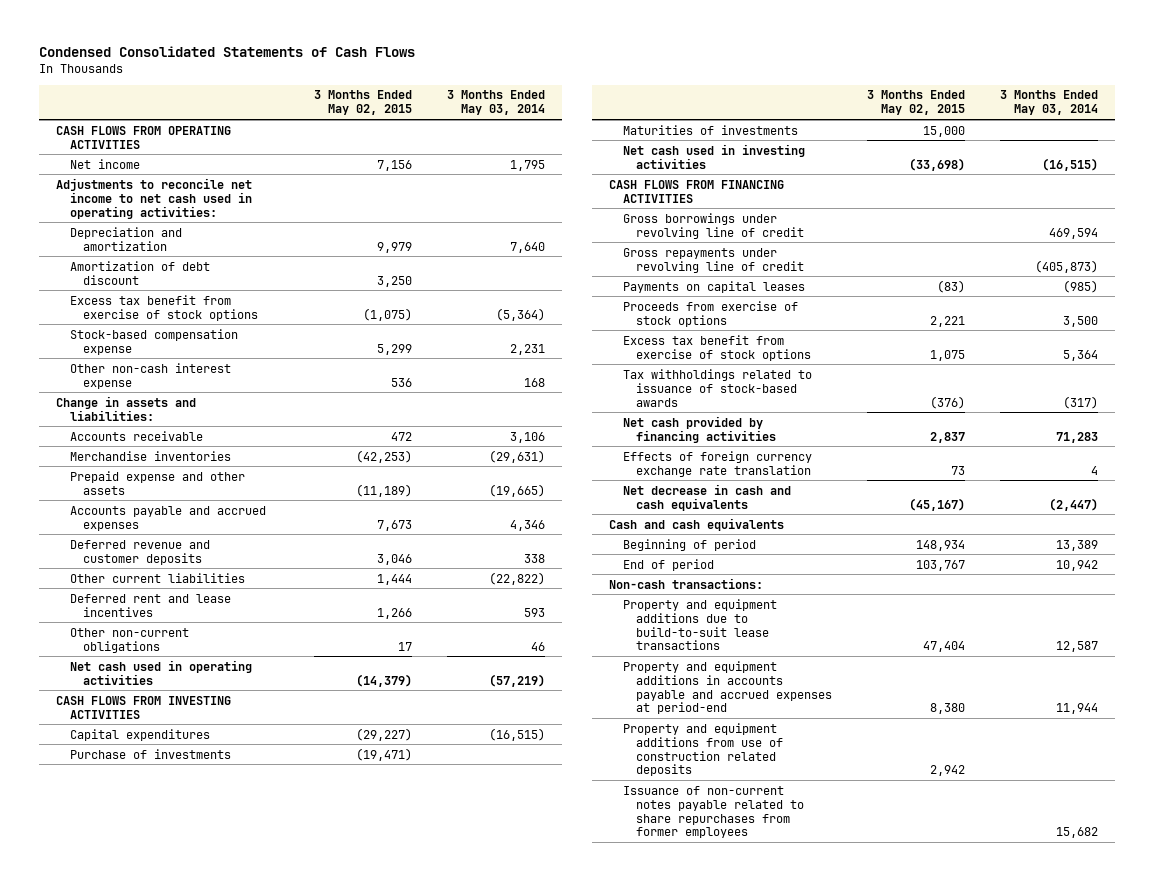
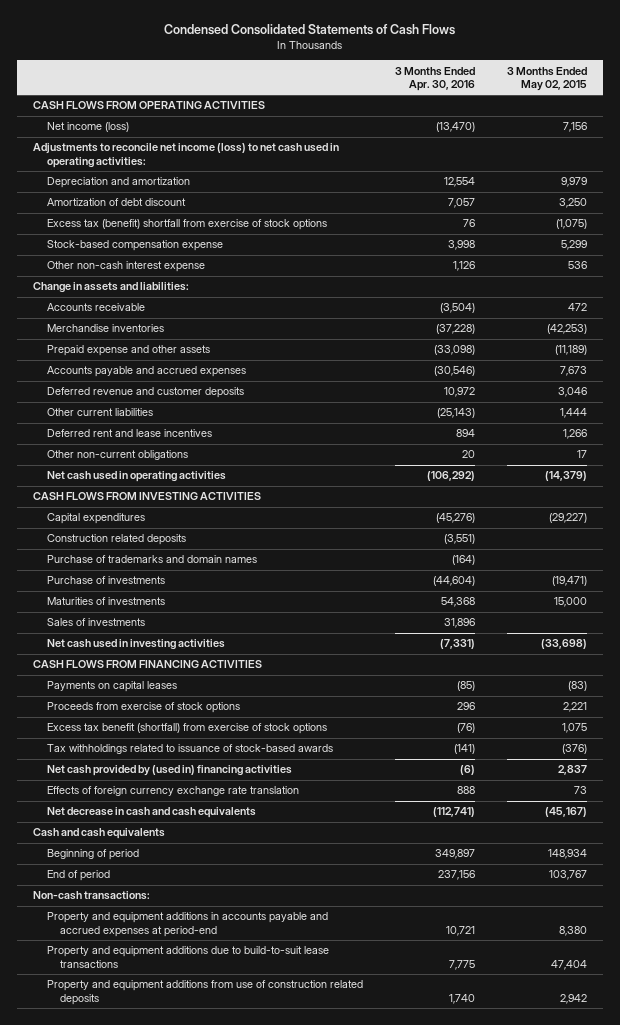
[446,90,545,116] 3 Months Ended May 03, 2014 -> none
none -> [394,66,475,91] 3 Months Ended Apr. 30, 2016
[69,158,140,169] Net income -> [46,122,129,133] Net income (loss)
[56,177,253,219] Adjustments to reconcile net income to net cash used in operating activities: -> [33,143,340,168] Adjustments to reconcile net income (loss) to net cash used in operating activities:
[69,294,259,321] Excess tax benefit from exercise of stock options -> [46,219,327,231] Excess tax (benefit) shortfall from exercise of stock options
none -> [46,534,186,546] Construction related deposits
none -> [46,555,257,564] Purchase of trademarks and domain names
none -> [46,618,145,627] Sales of investments
[622,212,805,239] Gross borrowings under revolving line of credit -> none
[622,247,805,273] Gross repayments under revolving line of credit -> none
[622,334,812,361] Excess tax benefit from exercise of stock options -> [46,723,327,735] Excess tax benefit (shortfall) from exercise of stock options
[622,415,777,443] Net cash provided by financing activities -> [46,765,292,777] Net cash provided by (used in) financing activities
[622,598,777,651] Property and equipment additions due to build-to-suit lease transactions -> [46,946,329,968] Property and equipment additions due to build-to-suit lease transactions
[622,785,805,839] Issuance of non-current notes payable related to share repurchases from former employees -> none

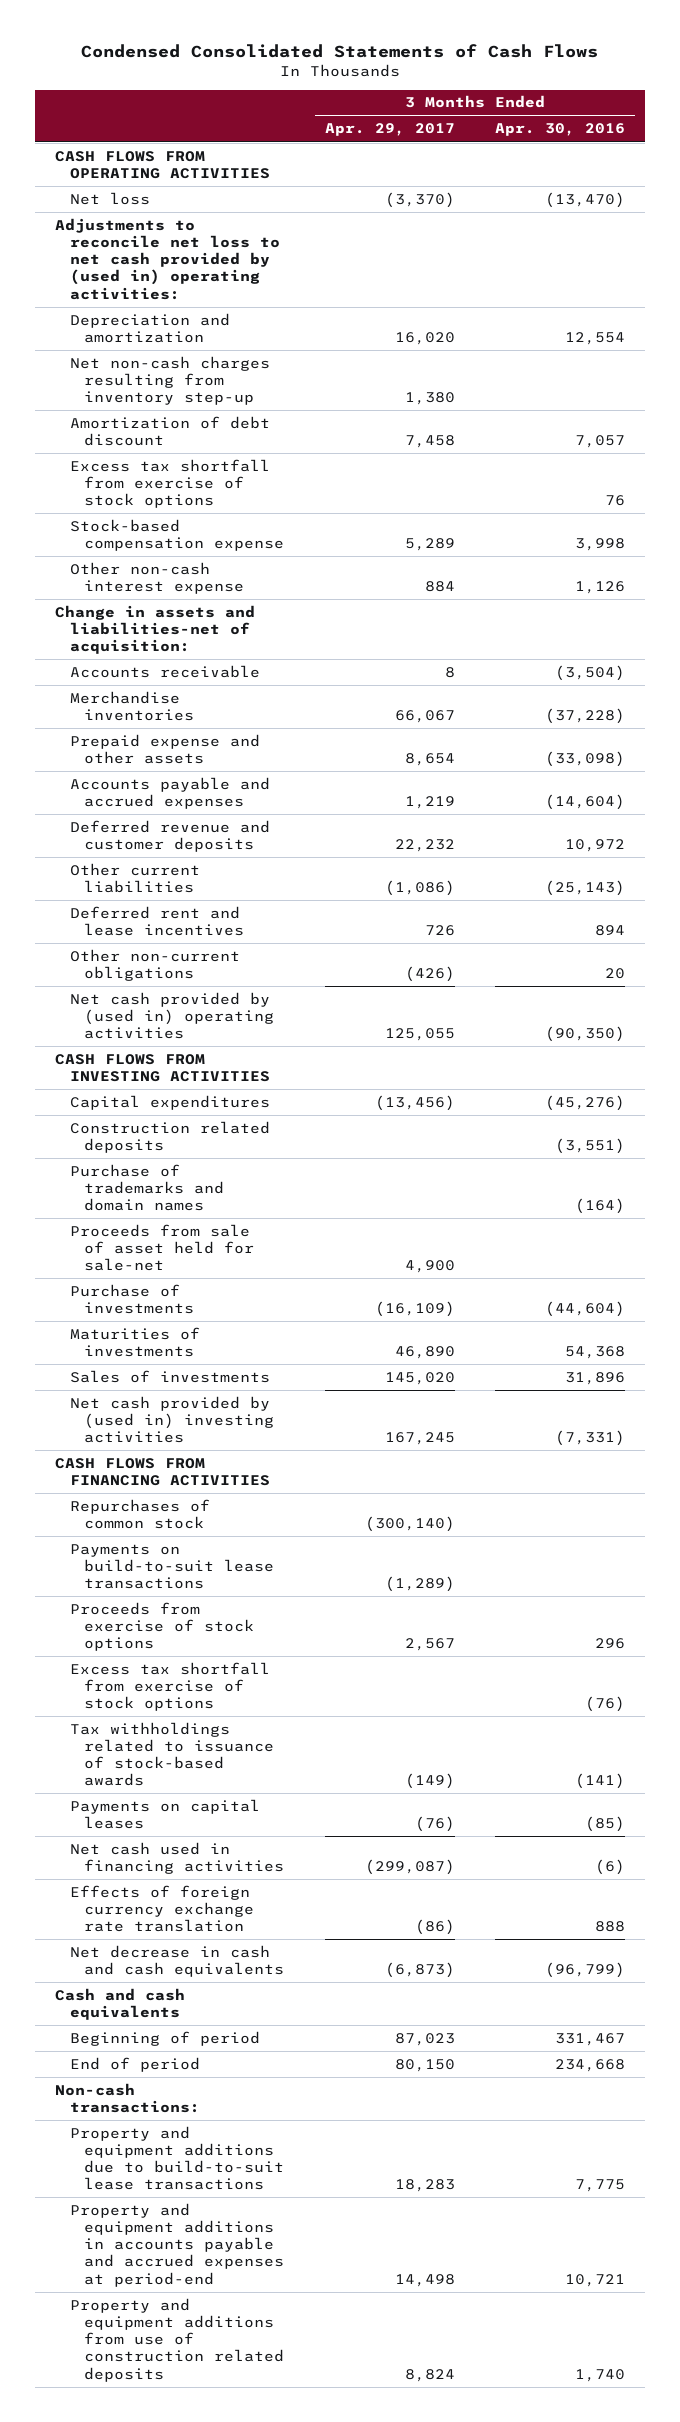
[506,66,587,91] 3 Months Ended May 02, 2015 -> none
none -> [324,123,455,137] Apr. 29, 2017
[46,122,129,133] Net income (loss) -> [69,191,150,205] Net loss
[33,143,340,168] Adjustments to reconcile net income (loss) to net cash used in operating activities: -> [54,217,280,300] Adjustments to reconcile net loss to net cash provided by (used in) operating activities:
none -> [69,355,270,406] Net non-cash charges resulting from inventory step-up
[46,219,327,231] Excess tax (benefit) shortfall from exercise of stock options -> [69,458,270,509] Excess tax shortfall from exercise of stock options
[33,282,190,294] Change in assets and liabilities: -> [54,604,255,655] Change in assets and liabilities-net of acquisition:
[433,366,475,377] (30,546) -> [545,794,626,811] (14,604)
[46,471,226,483] Net cash used in operating activities -> [69,991,275,1040] Net cash provided by (used in) operating activities
[426,471,475,482] (106,292) -> [545,1026,626,1043] (90,350)
none -> [69,1223,255,1272] Proceeds from sale of asset held for sale-net
[46,639,225,651] Net cash used in investing activities -> [69,1395,275,1444] Net cash provided by (used in) investing activities
none -> [69,1498,210,1530] Repurchases of common stock
none -> [69,1543,275,1590] Payments on build-to-suit lease transactions
[46,723,327,735] Excess tax benefit (shortfall) from exercise of stock options -> [69,1661,270,1712] Excess tax shortfall from exercise of stock options
[46,681,177,693] Payments on capital leases -> [69,1798,260,1830] Payments on capital leases
[46,765,292,777] Net cash provided by (used in) financing activities -> [69,1841,285,1875] Net cash used in financing activities
[432,807,475,818] (112,741) -> [545,1962,626,1979] (96,799)
[434,849,475,860] 349,897 -> [555,2032,626,2046] 331,467
[437,870,475,881] 237,156 -> [555,2058,626,2072] 234,668
[46,912,328,937] Property and equipment additions in accounts payable and accrued expenses at period-end -> [69,2202,285,2287] Property and equipment additions in accounts payable and accrued expenses at period-end

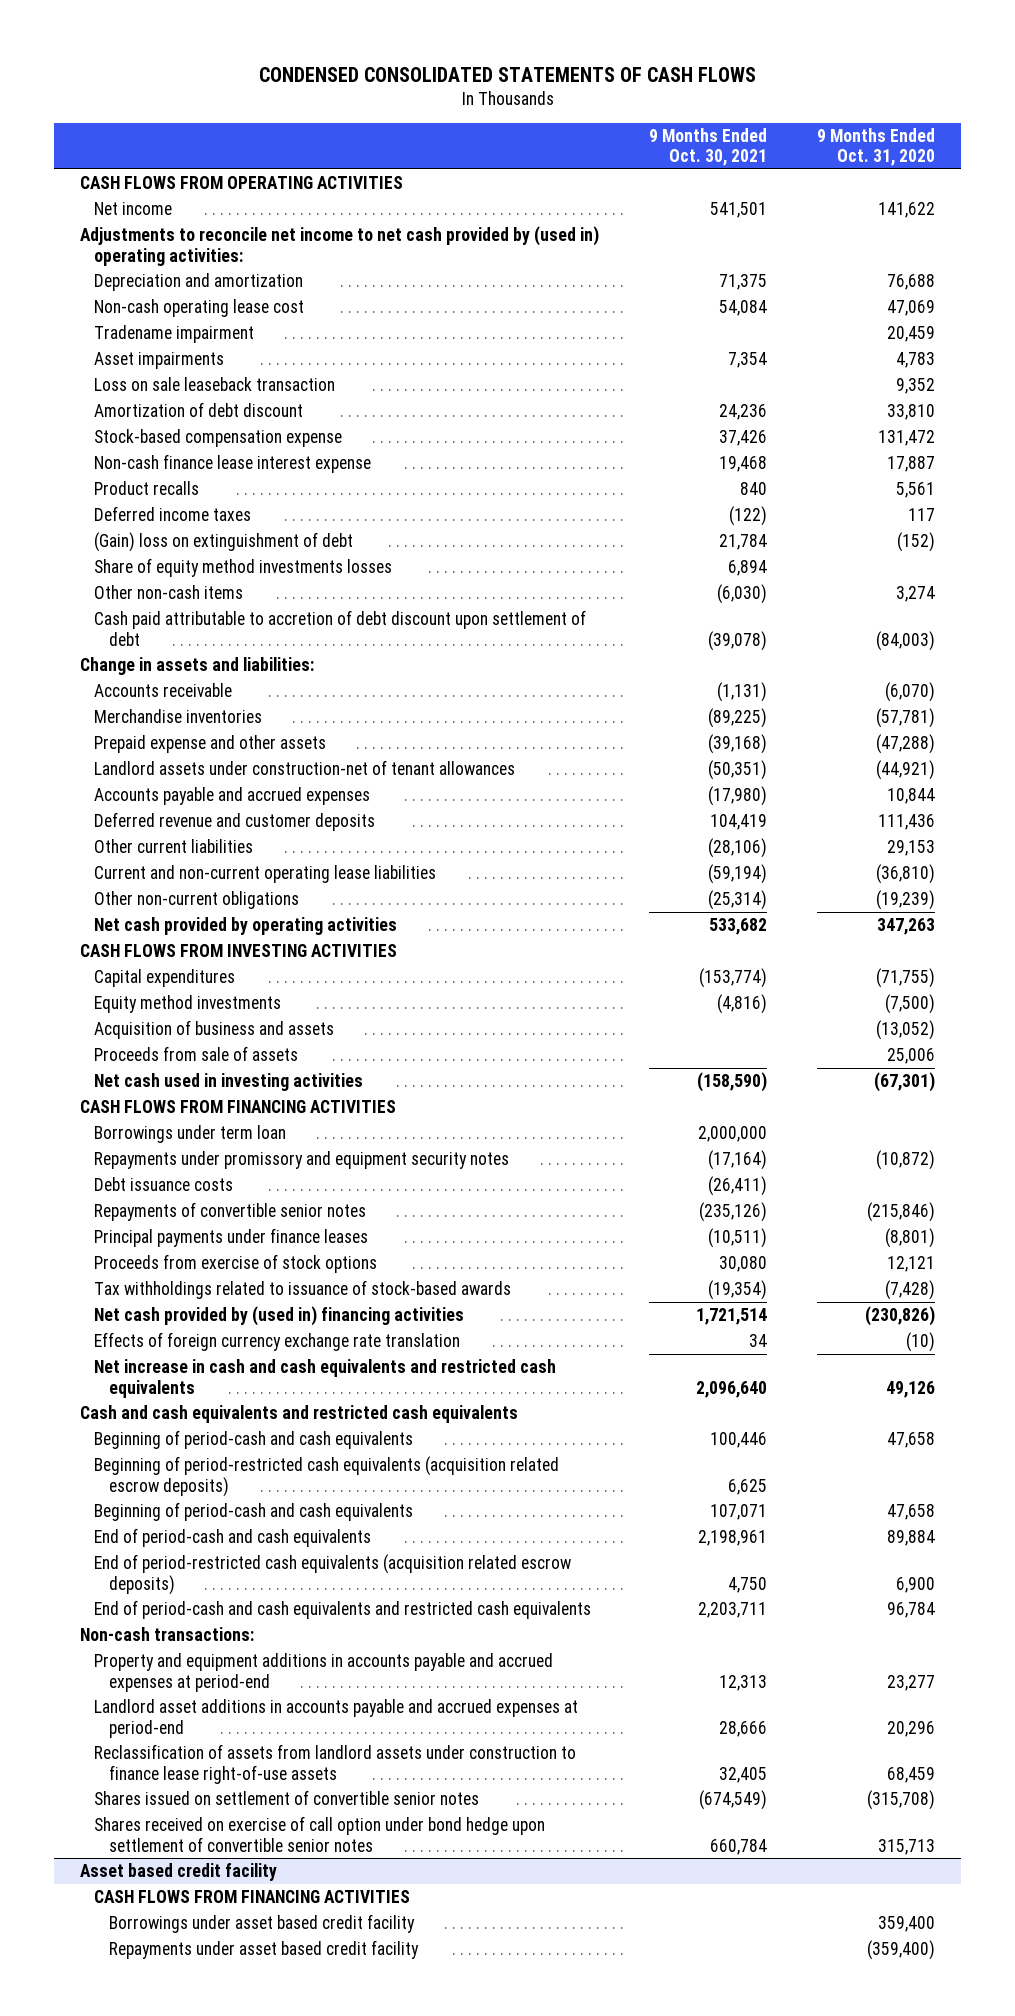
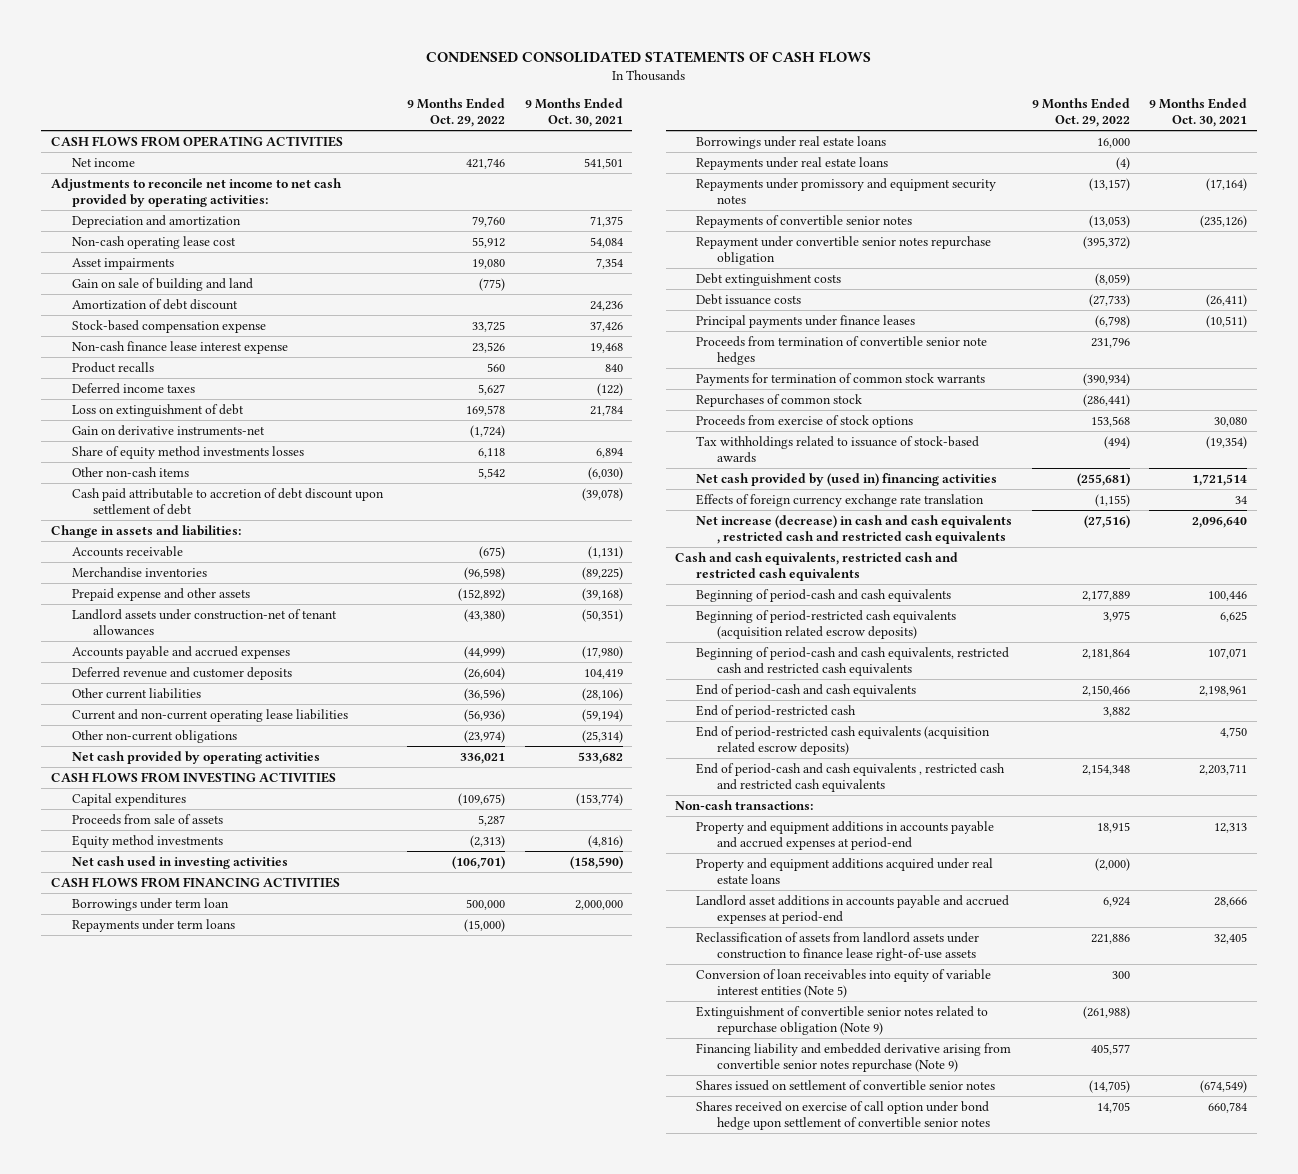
[817,127,936,167] 9 Months Ended Oct. 31, 2020 -> none
none -> [407,97,506,128] 9 Months Ended Oct. 29, 2022
[79,226,599,266] Adjustments to reconcile net income to net cash provided by (used in) operating activities: -> [51,177,343,208] Adjustments to reconcile net income to net cash provided by operating activities:
[94,325,255,344] Tradename impairment -> none
[94,377,336,392] Loss on sale leaseback transaction -> none
none -> [71,277,253,291] Gain on sale of building and land
[94,532,354,553] (Gain) loss on extinguishment of debt -> [71,403,244,417] Loss on extinguishment of debt
none -> [71,424,265,436] Gain on derivative instruments-net
[94,1020,335,1040] Acquisition of business and assets -> none
[94,995,282,1014] Equity method investments -> [71,834,223,848] Equity method investments
none -> [71,918,235,932] Repayments under term loans
none -> [696,135,887,149] Borrowings under real estate loans
none -> [696,156,889,170] Repayments under real estate loans
none -> [696,235,992,266] Repayment under convertible senior notes repurchase obligation
none -> [696,272,842,286] Debt extinguishment costs
[94,1177,234,1192] Debt issuance costs -> [696,293,802,305] Debt issuance costs
none -> [696,335,988,366] Proceeds from termination of convertible senior note hedges
none -> [696,372,986,386] Payments for termination of common stock warrants
none -> [696,393,863,407] Repurchases of common stock
[94,1359,557,1398] Net increase in cash and cash equivalents and restricted cash equivalents -> [696,514,1013,545] Net increase (decrease) in cash and cash equivalents , restricted cash and restricted cash equivalents
[79,1405,518,1424] Cash and cash equivalents and restricted cash equivalents -> [675,551,959,582] Cash and cash equivalents, restricted cash and restricted cash equivalents
[94,1502,414,1522] Beginning of period-cash and cash equivalents -> [696,646,1010,677] Beginning of period-cash and cash equivalents, restricted cash and restricted cash equivalents
none -> [696,704,857,718] End of period-restricted cash
[94,1600,592,1620] End of period-cash and cash equivalents and restricted cash equivalents -> [696,762,1006,793] End of period-cash and cash equivalents , restricted cash and restricted cash equivalents
none -> [696,857,994,885] Property and equipment additions acquired under real estate loans
none -> [696,968,992,999] Conversion of loan receivables into equity of variable interest entities (Note 5)
none -> [696,1005,989,1036] Extinguishment of convertible senior notes related to repurchase obligation (Note 9)
none -> [696,1042,1012,1073] Financing liability and embedded derivative arising from convertible senior notes repurchase (Note 9)
[79,1863,277,1882] Asset based credit facility -> none
[94,1890,411,1904] CASH FLOWS FROM FINANCING ACTIVITIES -> none
[108,1914,415,1934] Borrowings under asset based credit facility -> none
[108,1940,419,1960] Repayments under asset based credit facility -> none

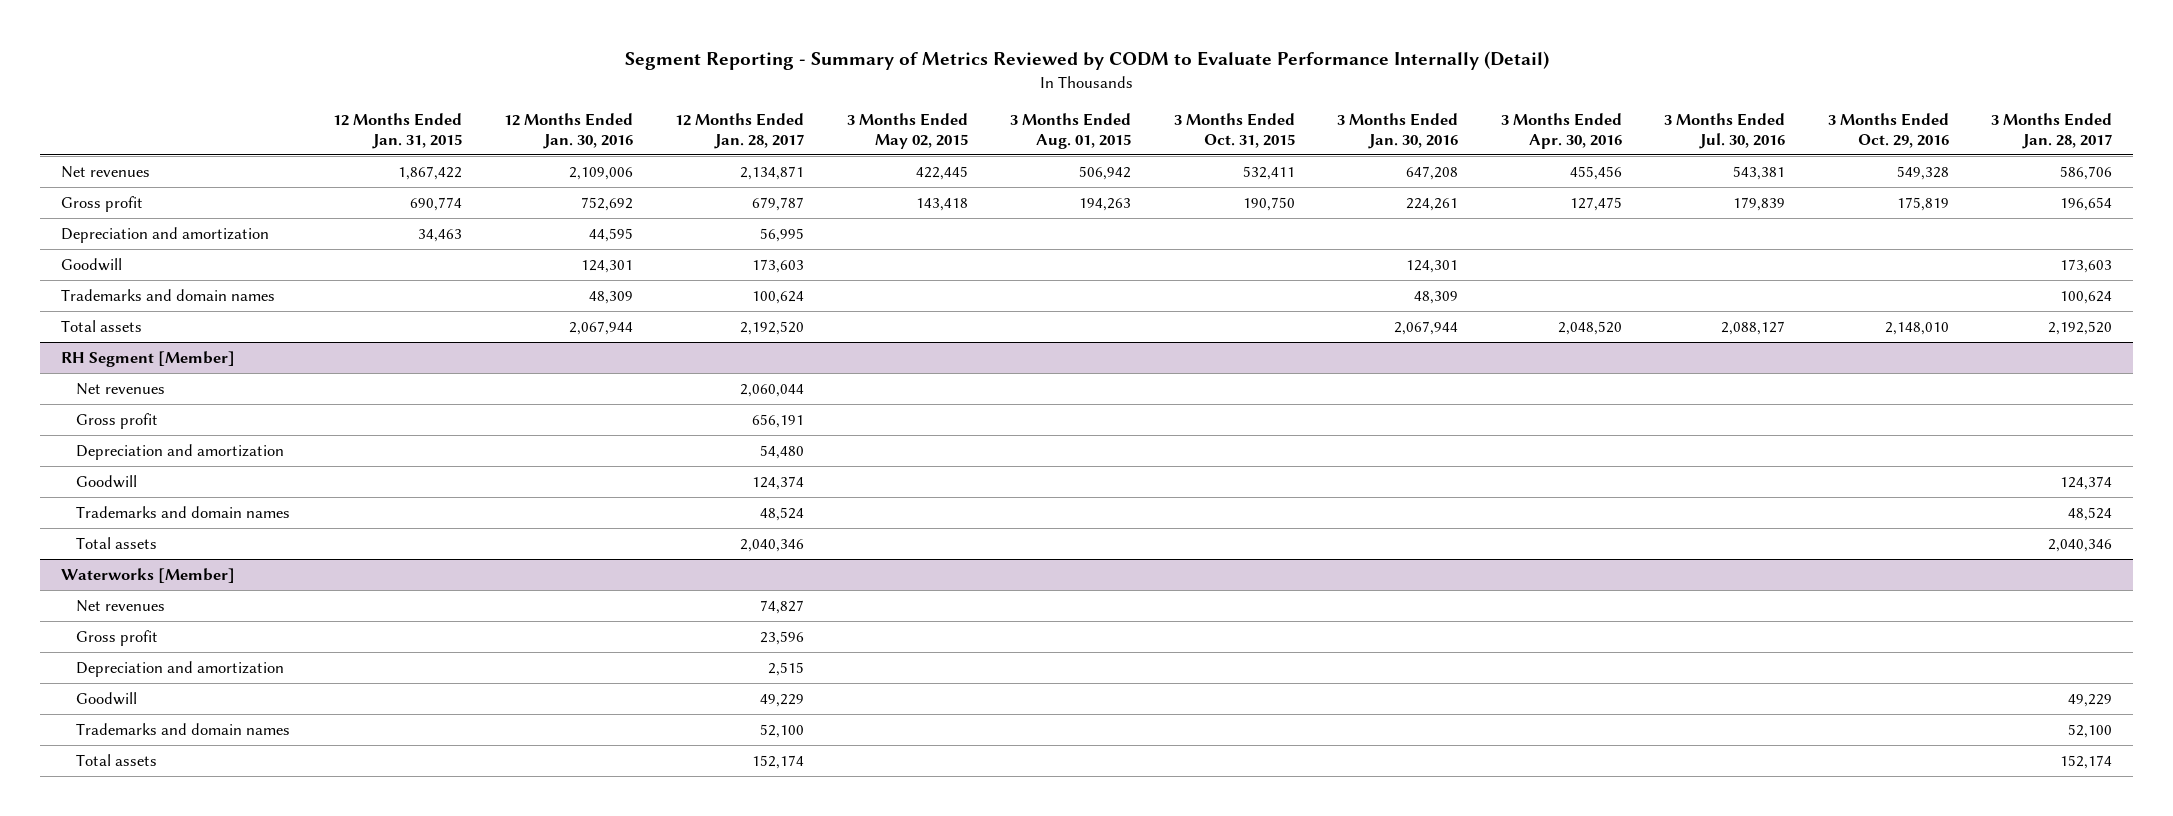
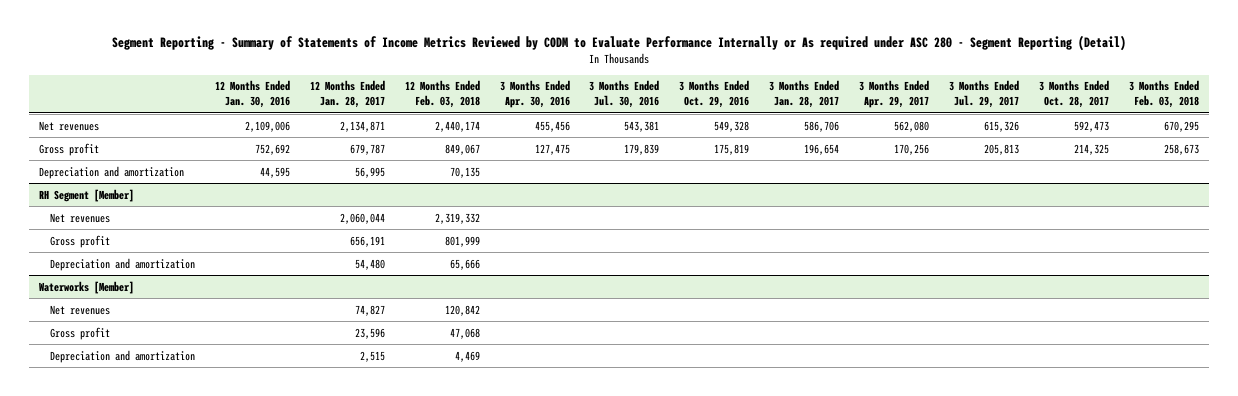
[624,51,1549,71] Segment Reporting - Summary of Metrics Reviewed by CODM to Evaluate Performance Internally (Detail) -> [112,35,1127,52] Segment Reporting - Summary of Statements of Income Metrics Reviewed by CODM to Evaluate Performance Internally or As required under ASC 280 - Segment Reporting (Detail)
[332,112,462,149] 12 Months Ended Jan. 31, 2015 -> none
[846,112,968,149] 3 Months Ended May 02, 2015 -> none
[1010,112,1132,149] 3 Months Ended Aug. 01, 2015 -> none
[1173,112,1295,148] 3 Months Ended Oct. 31, 2015 -> none
[1337,112,1459,149] 3 Months Ended Jan. 30, 2016 -> none
none -> [404,80,480,109] 12 Months Ended Feb. 03, 2018
none -> [859,80,930,109] 3 Months Ended Apr. 29, 2017
none -> [949,80,1020,109] 3 Months Ended Jul. 29, 2017
none -> [1039,80,1110,109] 3 Months Ended Oct. 28, 2017
none -> [1128,80,1199,109] 3 Months Ended Feb. 03, 2018
[61,257,123,271] Goodwill -> none
[61,288,276,301] Trademarks and domain names -> none
[61,319,143,332] Total assets -> none
[76,474,138,488] Goodwill -> none
[76,505,291,518] Trademarks and domain names -> none
[76,536,158,549] Total assets -> none
[76,691,138,705] Goodwill -> none
[76,722,291,735] Trademarks and domain names -> none
[76,753,158,766] Total assets -> none

